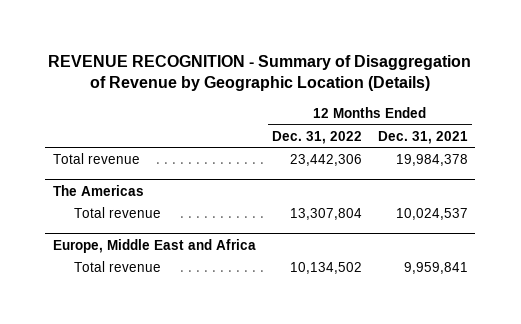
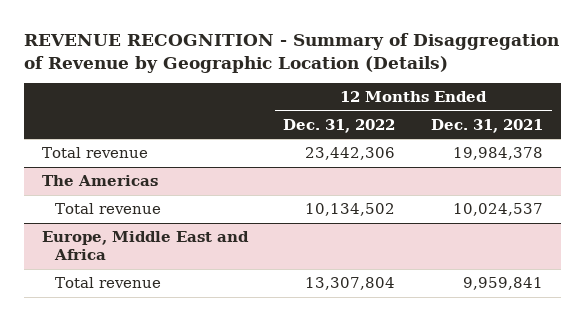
[289,208,362,221] 13,307,804 -> [305,203,396,217] 10,134,502
[289,262,362,275] 10,134,502 -> [305,277,396,291] 13,307,804

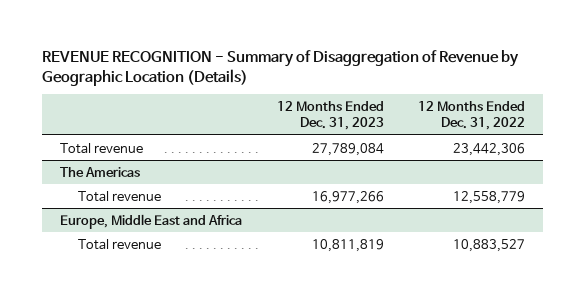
[430,118,543,133] Dec. 31, 2021 -> none
none -> [276,100,384,131] 12 Months Ended Dec. 31, 2023
[305,203,396,217] 10,134,502 -> [453,190,526,204] 12,558,779
[305,277,396,291] 13,307,804 -> [453,238,526,252] 10,883,527

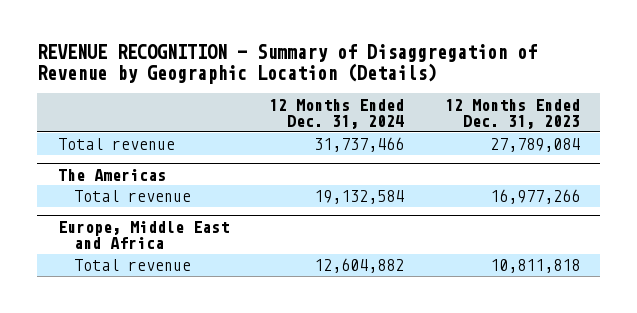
[418,100,526,131] 12 Months Ended Dec. 31, 2022 -> none
none -> [269,98,405,130] 12 Months Ended Dec. 31, 2024
[311,238,384,252] 10,811,819 -> [489,259,580,274] 10,811,818

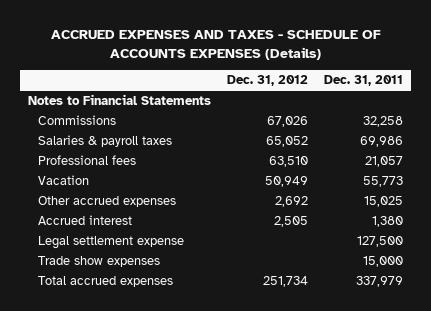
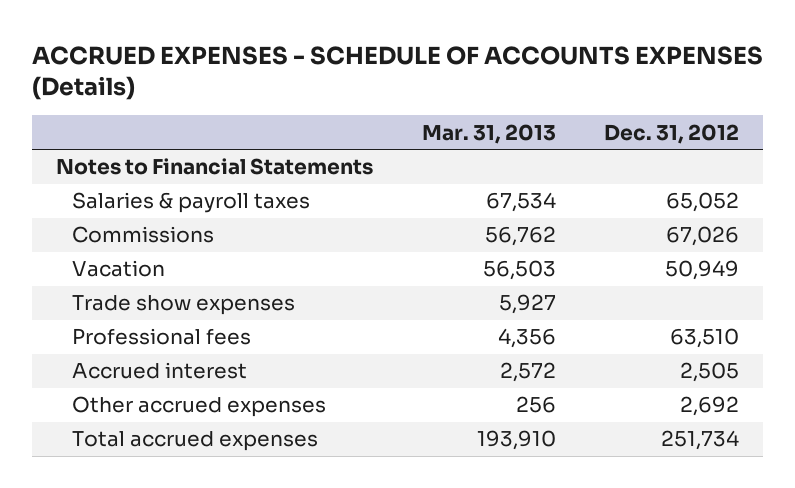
[50,29,381,61] ACCRUED EXPENSES AND TAXES - SCHEDULE OF ACCOUNTS EXPENSES (Details) -> [32,45,764,100] ACCRUED EXPENSES - SCHEDULE OF ACCOUNTS EXPENSES (Details)
[324,75,404,87] Dec. 31, 2011 -> none
none -> [421,123,556,144] Mar. 31, 2013
[37,114,116,125] Commissions -> [71,226,214,244] Commissions
[37,235,184,249] Legal settlement expense -> none
[37,154,136,165] Professional fees -> [71,328,251,346] Professional fees
[37,214,132,225] Accrued interest -> [71,362,247,380] Accrued interest
[37,195,176,207] Other accrued expenses -> [71,396,326,418] Other accrued expenses

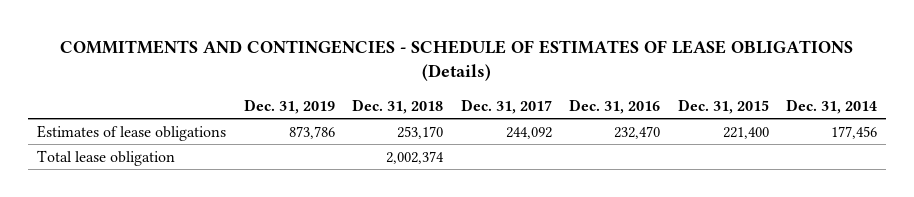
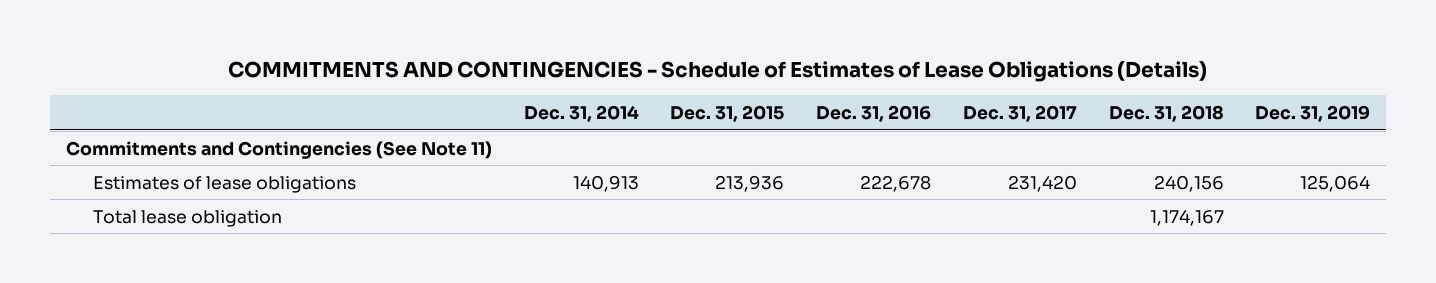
[60,39,854,82] COMMITMENTS AND CONTINGENCIES - SCHEDULE OF ESTIMATES OF LEASE OBLIGATIONS (Details) -> [228,61,1208,83] COMMITMENTS AND CONTINGENCIES - Schedule of Estimates of Lease Obligations (Details)
none -> [65,140,492,159] Commitments and Contingencies (See Note 11)
[288,125,335,139] 873,786 -> [1300,174,1371,192] 125,064
[397,125,444,139] 253,170 -> [1153,174,1224,192] 240,156
[505,126,552,139] 244,092 -> [1007,174,1077,192] 231,420
[614,125,661,139] 232,470 -> [860,174,932,192] 222,678
[722,126,769,139] 221,400 -> [715,174,785,192] 213,936
[831,125,878,139] 177,456 -> [572,174,639,192] 140,913
[386,150,445,164] 2,002,374 -> [1149,208,1224,226] 1,174,167

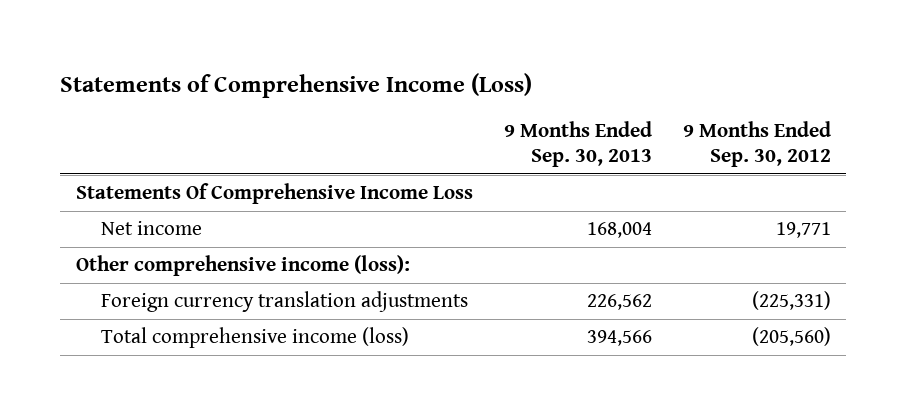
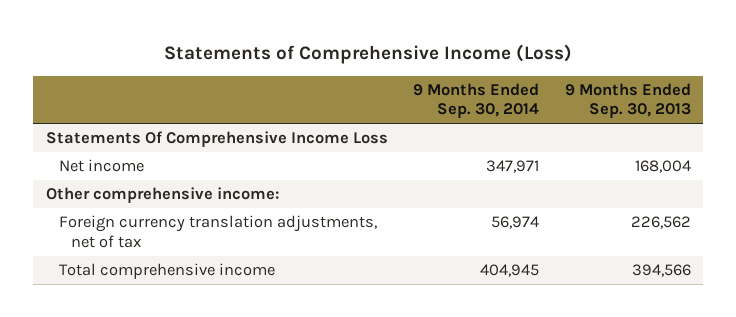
[682,121,831,167] 9 Months Ended Sep. 30, 2012 -> none
none -> [413,83,540,119] 9 Months Ended Sep. 30, 2014
[75,255,410,277] Other comprehensive income (loss): -> [45,187,279,204] Other comprehensive income:
[101,291,469,313] Foreign currency translation adjustments -> [58,215,377,248] Foreign currency translation adjustments, net of tax
[101,327,410,349] Total comprehensive income (loss) -> [58,263,275,280] Total comprehensive income

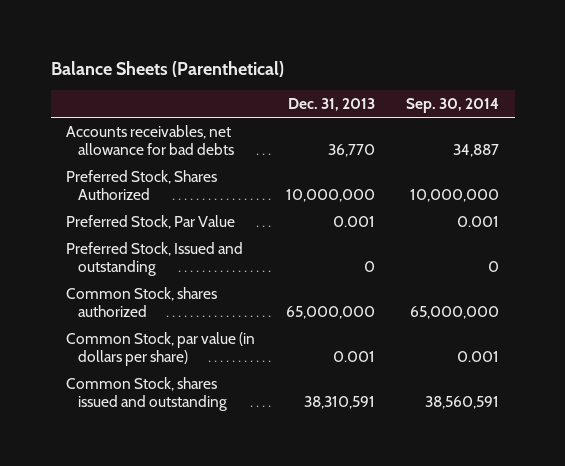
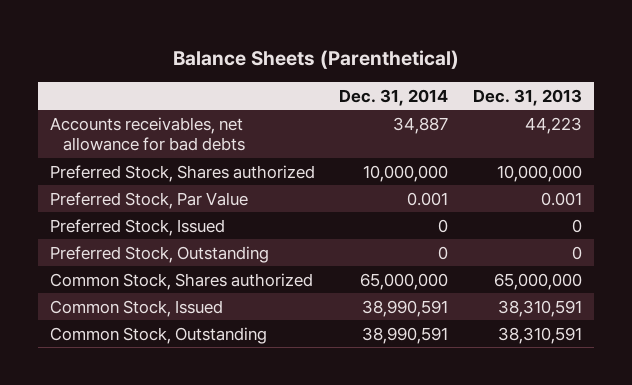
[406,98,500,114] Sep. 30, 2014 -> none
none -> [339,88,449,106] Dec. 31, 2014
[328,144,376,158] 36,770 -> [524,116,582,134] 44,223
[66,170,218,201] Preferred Stock, Shares Authorized -> [50,164,316,182] Preferred Stock, Shares authorized
[66,332,256,367] Common Stock, par value (in dollars per share) -> none
[66,242,244,277] Preferred Stock, Issued and outstanding -> [50,218,226,236] Preferred Stock, Issued
none -> [50,245,270,263] Preferred Stock, Outstanding
[66,287,218,318] Common Stock, shares authorized -> [50,272,314,290] Common Stock, Shares authorized
[66,377,227,412] Common Stock, shares issued and outstanding -> [50,299,224,317] Common Stock, Issued
none -> [50,326,268,344] Common Stock, Outstanding

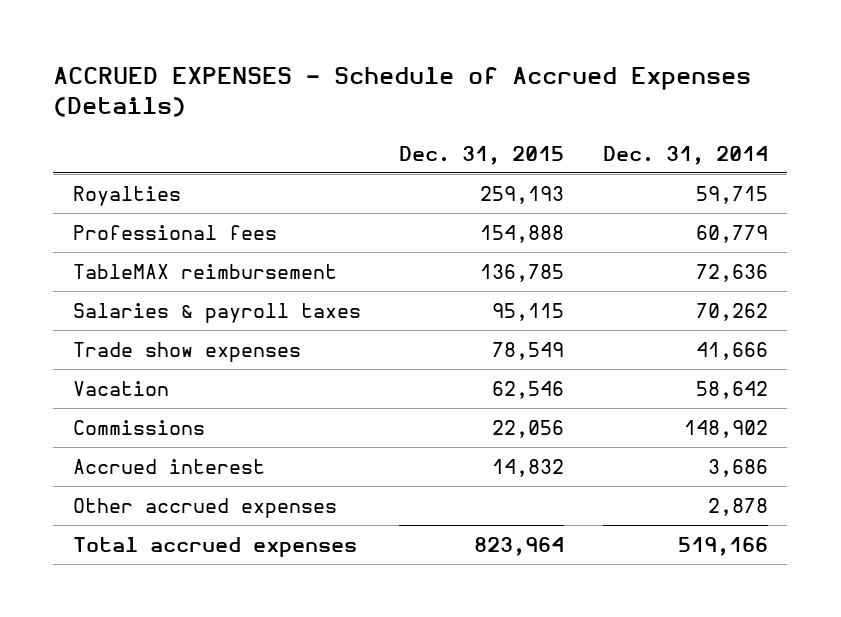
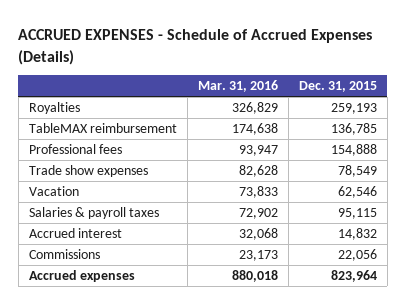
[602,145,768,165] Dec. 31, 2014 -> none
none -> [197,80,278,93] Mar. 31, 2016
[72,224,277,240] Professional fees -> [28,143,122,154] Professional fees
[72,302,361,323] Salaries & payroll taxes -> [28,206,159,219] Salaries & payroll taxes
[72,497,337,518] Other accrued expenses -> none
[72,419,205,435] Commissions -> [28,248,100,259] Commissions
[72,536,357,557] Total accrued expenses -> [28,269,135,282] Accrued expenses

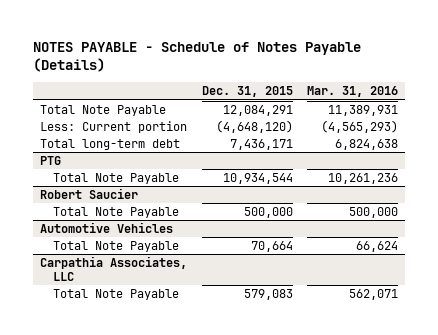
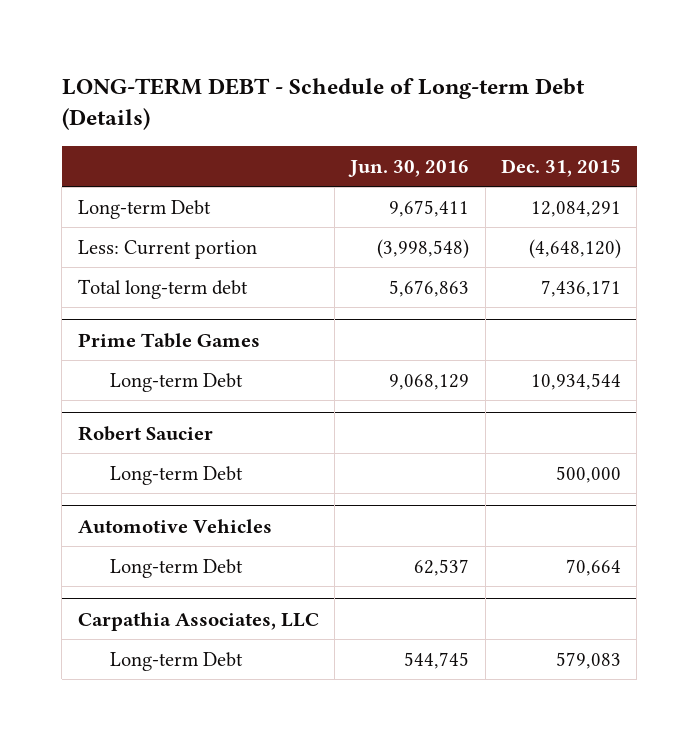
[32,41,361,73] NOTES PAYABLE - Schedule of Notes Payable (Details) -> [61,77,585,131] LONG-TERM DEBT - Schedule of Long-term Debt (Details)
[307,86,399,98] Mar. 31, 2016 -> none
none -> [348,159,470,177] Jun. 30, 2016
[40,105,167,117] Total Note Payable -> [77,199,211,219] Long-term Debt
[40,156,62,166] PTG -> [77,332,260,348] Prime Table Games
[52,173,179,185] Total Note Payable -> [109,372,243,392] Long-term Debt
[52,207,179,219] Total Note Payable -> none
none -> [109,465,243,485] Long-term Debt
[52,241,179,253] Total Note Payable -> [109,558,243,578] Long-term Debt
[52,289,179,301] Total Note Payable -> [109,651,243,671] Long-term Debt

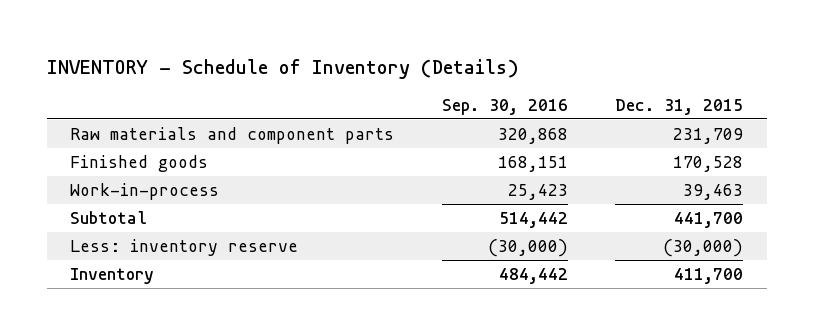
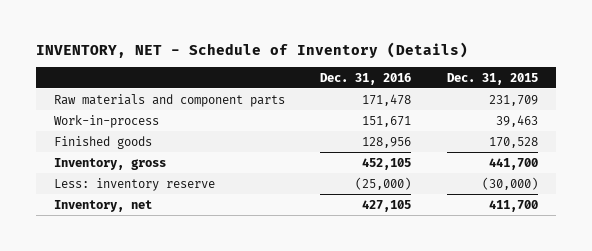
[46,58,519,79] INVENTORY - Schedule of Inventory (Details) -> [36,41,469,58] INVENTORY, NET - Schedule of Inventory (Details)
[441,98,568,115] Sep. 30, 2016 -> none
none -> [320,72,412,85] Dec. 31, 2016
[70,154,209,172] Finished goods -> [53,135,152,149] Finished goods
[70,210,148,224] Subtotal -> [53,157,166,170] Inventory, gross
[70,267,155,284] Inventory -> [53,199,152,212] Inventory, net

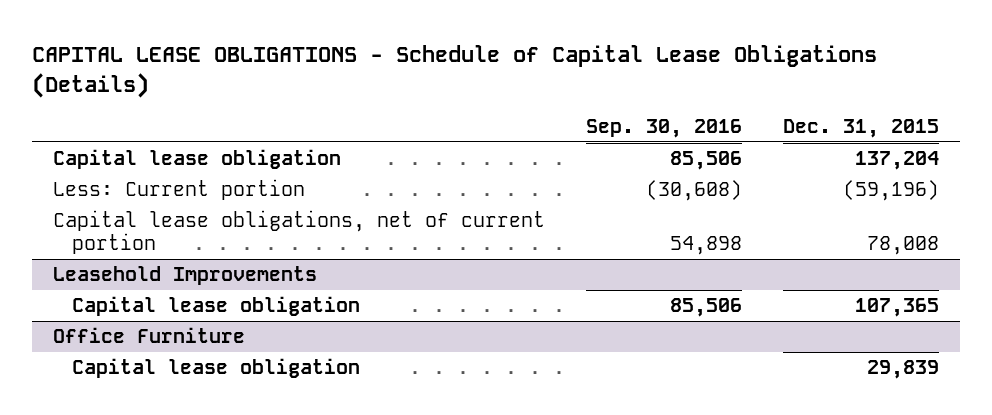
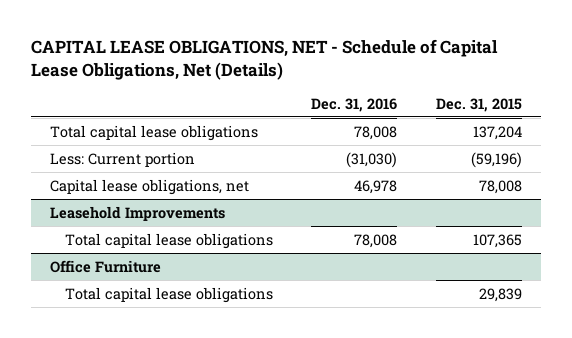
[31,44,877,98] CAPITAL LEASE OBLIGATIONS - Schedule of Capital Lease Obligations (Details) -> [30,39,498,80] CAPITAL LEASE OBLIGATIONS, NET - Schedule of Capital Lease Obligations, Net (Details)
[586,119,743,139] Sep. 30, 2016 -> none
none -> [311,97,398,112] Dec. 31, 2016
[52,149,341,170] Capital lease obligation -> [49,124,258,141] Total capital lease obligations
[52,210,545,255] Capital lease obligations, net of current portion -> [49,178,249,195] Capital lease obligations, net
[71,296,360,317] Capital lease obligation -> [64,232,273,249] Total capital lease obligations
[71,358,360,379] Capital lease obligation -> [64,286,273,303] Total capital lease obligations

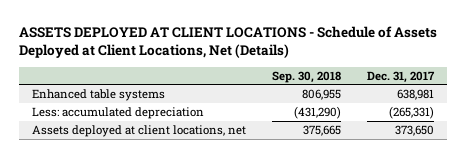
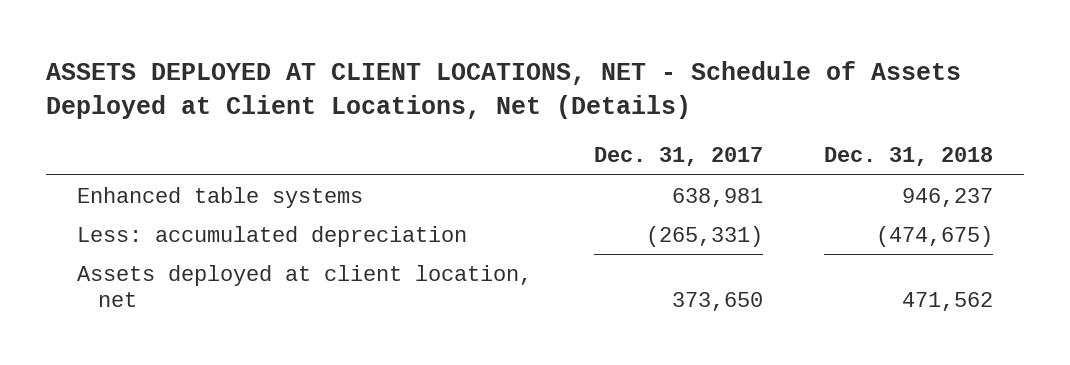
[19,26,438,58] ASSETS DEPLOYED AT CLIENT LOCATIONS - Schedule of Assets Deployed at Client Locations, Net (Details) -> [46,61,962,119] ASSETS DEPLOYED AT CLIENT LOCATIONS, NET - Schedule of Assets Deployed at Client Locations, Net (Details)
[271,70,341,83] Sep. 30, 2018 -> none
none -> [824,147,994,167] Dec. 31, 2018
[31,125,246,138] Assets deployed at client locations, net -> [76,264,532,307] Assets deployed at client location, net

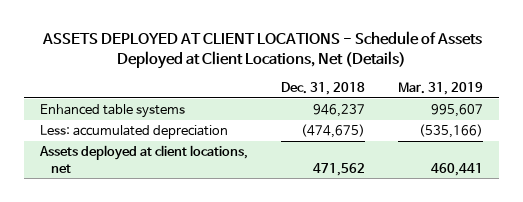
[46,61,962,119] ASSETS DEPLOYED AT CLIENT LOCATIONS, NET - Schedule of Assets Deployed at Client Locations, Net (Details) -> [41,31,482,70] ASSETS DEPLOYED AT CLIENT LOCATIONS - Schedule of Assets Deployed at Client Locations, Net (Details)
[593,147,763,167] Dec. 31, 2017 -> none
none -> [397,82,483,96] Mar. 31, 2019
[76,264,532,307] Assets deployed at client location, net -> [39,144,249,173] Assets deployed at client locations, net

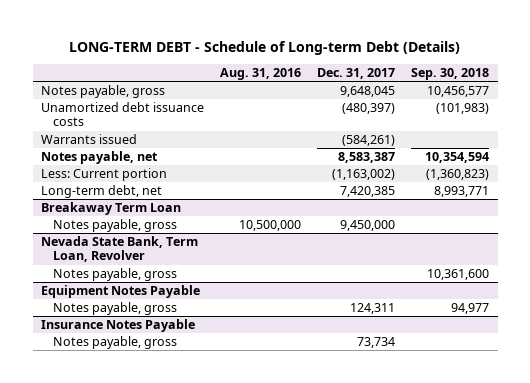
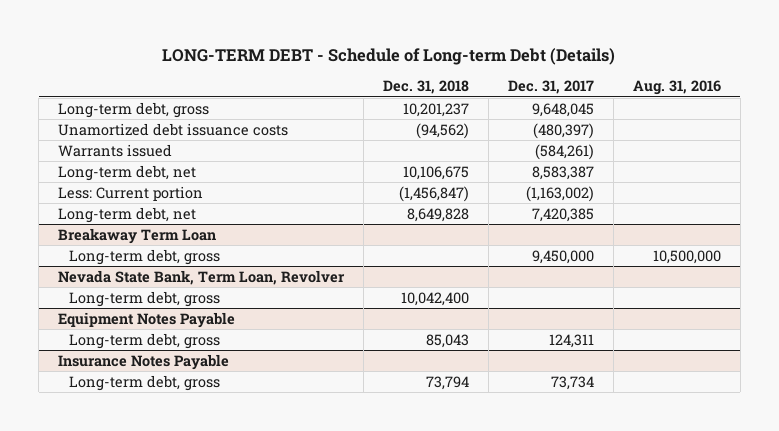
[411,68,490,81] Sep. 30, 2018 -> none
none -> [383,80,470,95] Dec. 31, 2018
[40,85,165,99] Notes payable, gross -> [58,101,210,118] Long-term debt, gross
[40,151,158,165] Notes payable, net -> [58,164,197,181] Long-term debt, net
[53,219,178,233] Notes payable, gross -> [69,248,221,265] Long-term debt, gross
[53,268,178,282] Notes payable, gross -> [69,290,221,307] Long-term debt, gross
[53,302,178,316] Notes payable, gross -> [69,332,221,349] Long-term debt, gross
[53,336,178,350] Notes payable, gross -> [69,374,221,391] Long-term debt, gross

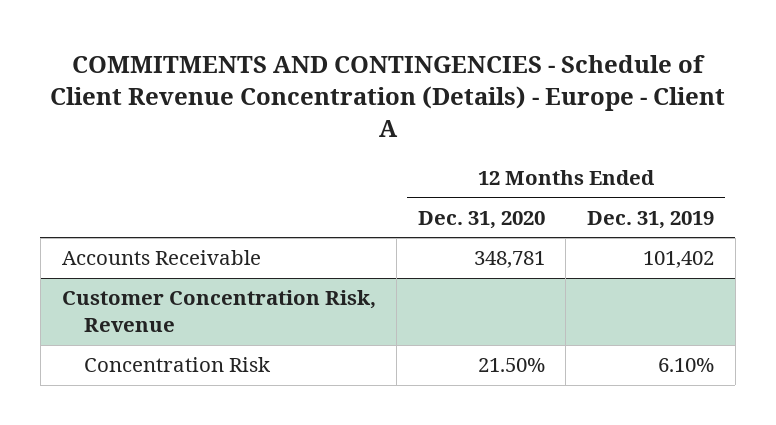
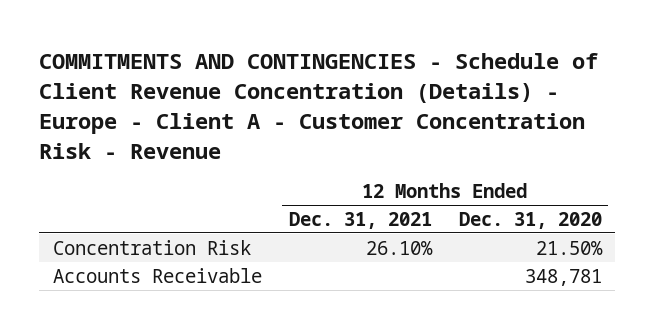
[49,54,725,137] COMMITMENTS AND CONTINGENCIES - Schedule of Client Revenue Concentration (Details) - Europe - Client A -> [39,53,599,159] COMMITMENTS AND CONTINGENCIES - Schedule of Client Revenue Concentration (Details) - Europe - Client A - Customer Concentration Risk - Revenue
[587,210,715,229] Dec. 31, 2019 -> none
none -> [288,211,432,229] Dec. 31, 2021
[61,290,376,333] Customer Concentration Risk, Revenue -> none
[61,250,261,266] Accounts Receivable -> [52,267,262,283] Accounts Receivable

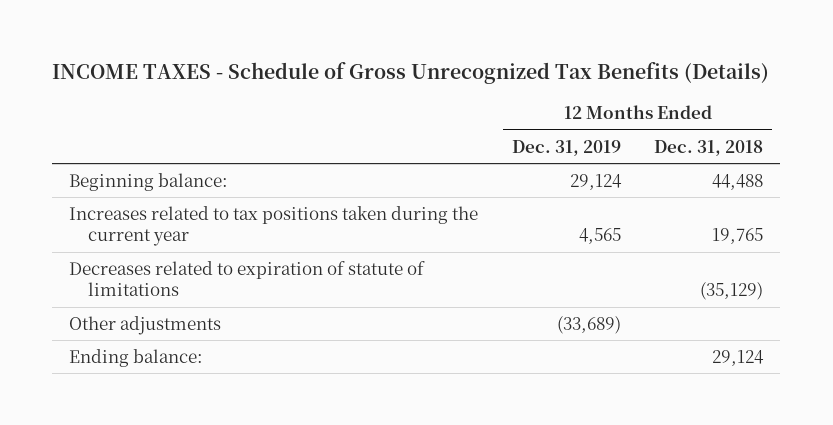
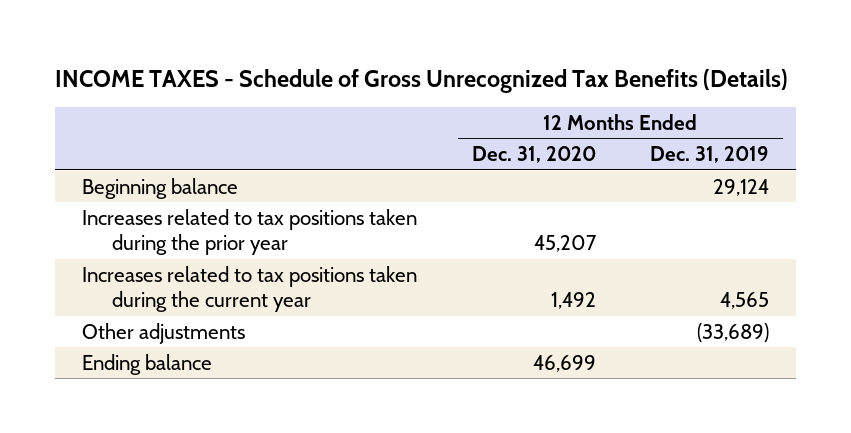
[654,139,764,156] Dec. 31, 2018 -> none
none -> [471,146,596,164] Dec. 31, 2020
[69,172,229,191] Beginning balance: -> [82,177,239,199] Beginning balance
none -> [82,208,418,256] Increases related to tax positions taken during the prior year
[69,260,426,297] Decreases related to expiration of statute of limitations -> none
[69,348,204,367] Ending balance: -> [82,353,213,375] Ending balance

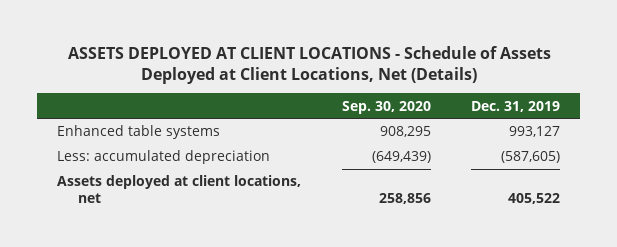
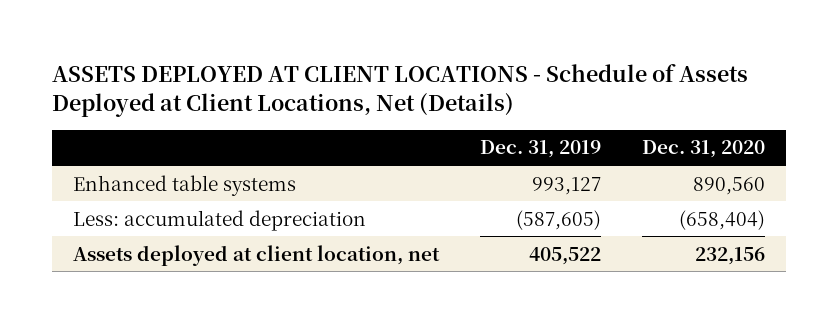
[341,100,431,114] Sep. 30, 2020 -> none
none -> [642,140,766,159] Dec. 31, 2020
[57,175,302,203] Assets deployed at client locations, net -> [72,244,440,266] Assets deployed at client location, net

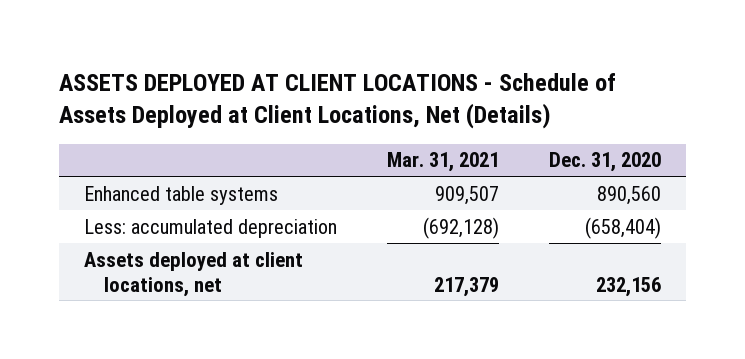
[480,140,602,159] Dec. 31, 2019 -> none
none -> [386,152,499,173] Mar. 31, 2021
[72,244,440,266] Assets deployed at client location, net -> [83,251,303,297] Assets deployed at client locations, net

